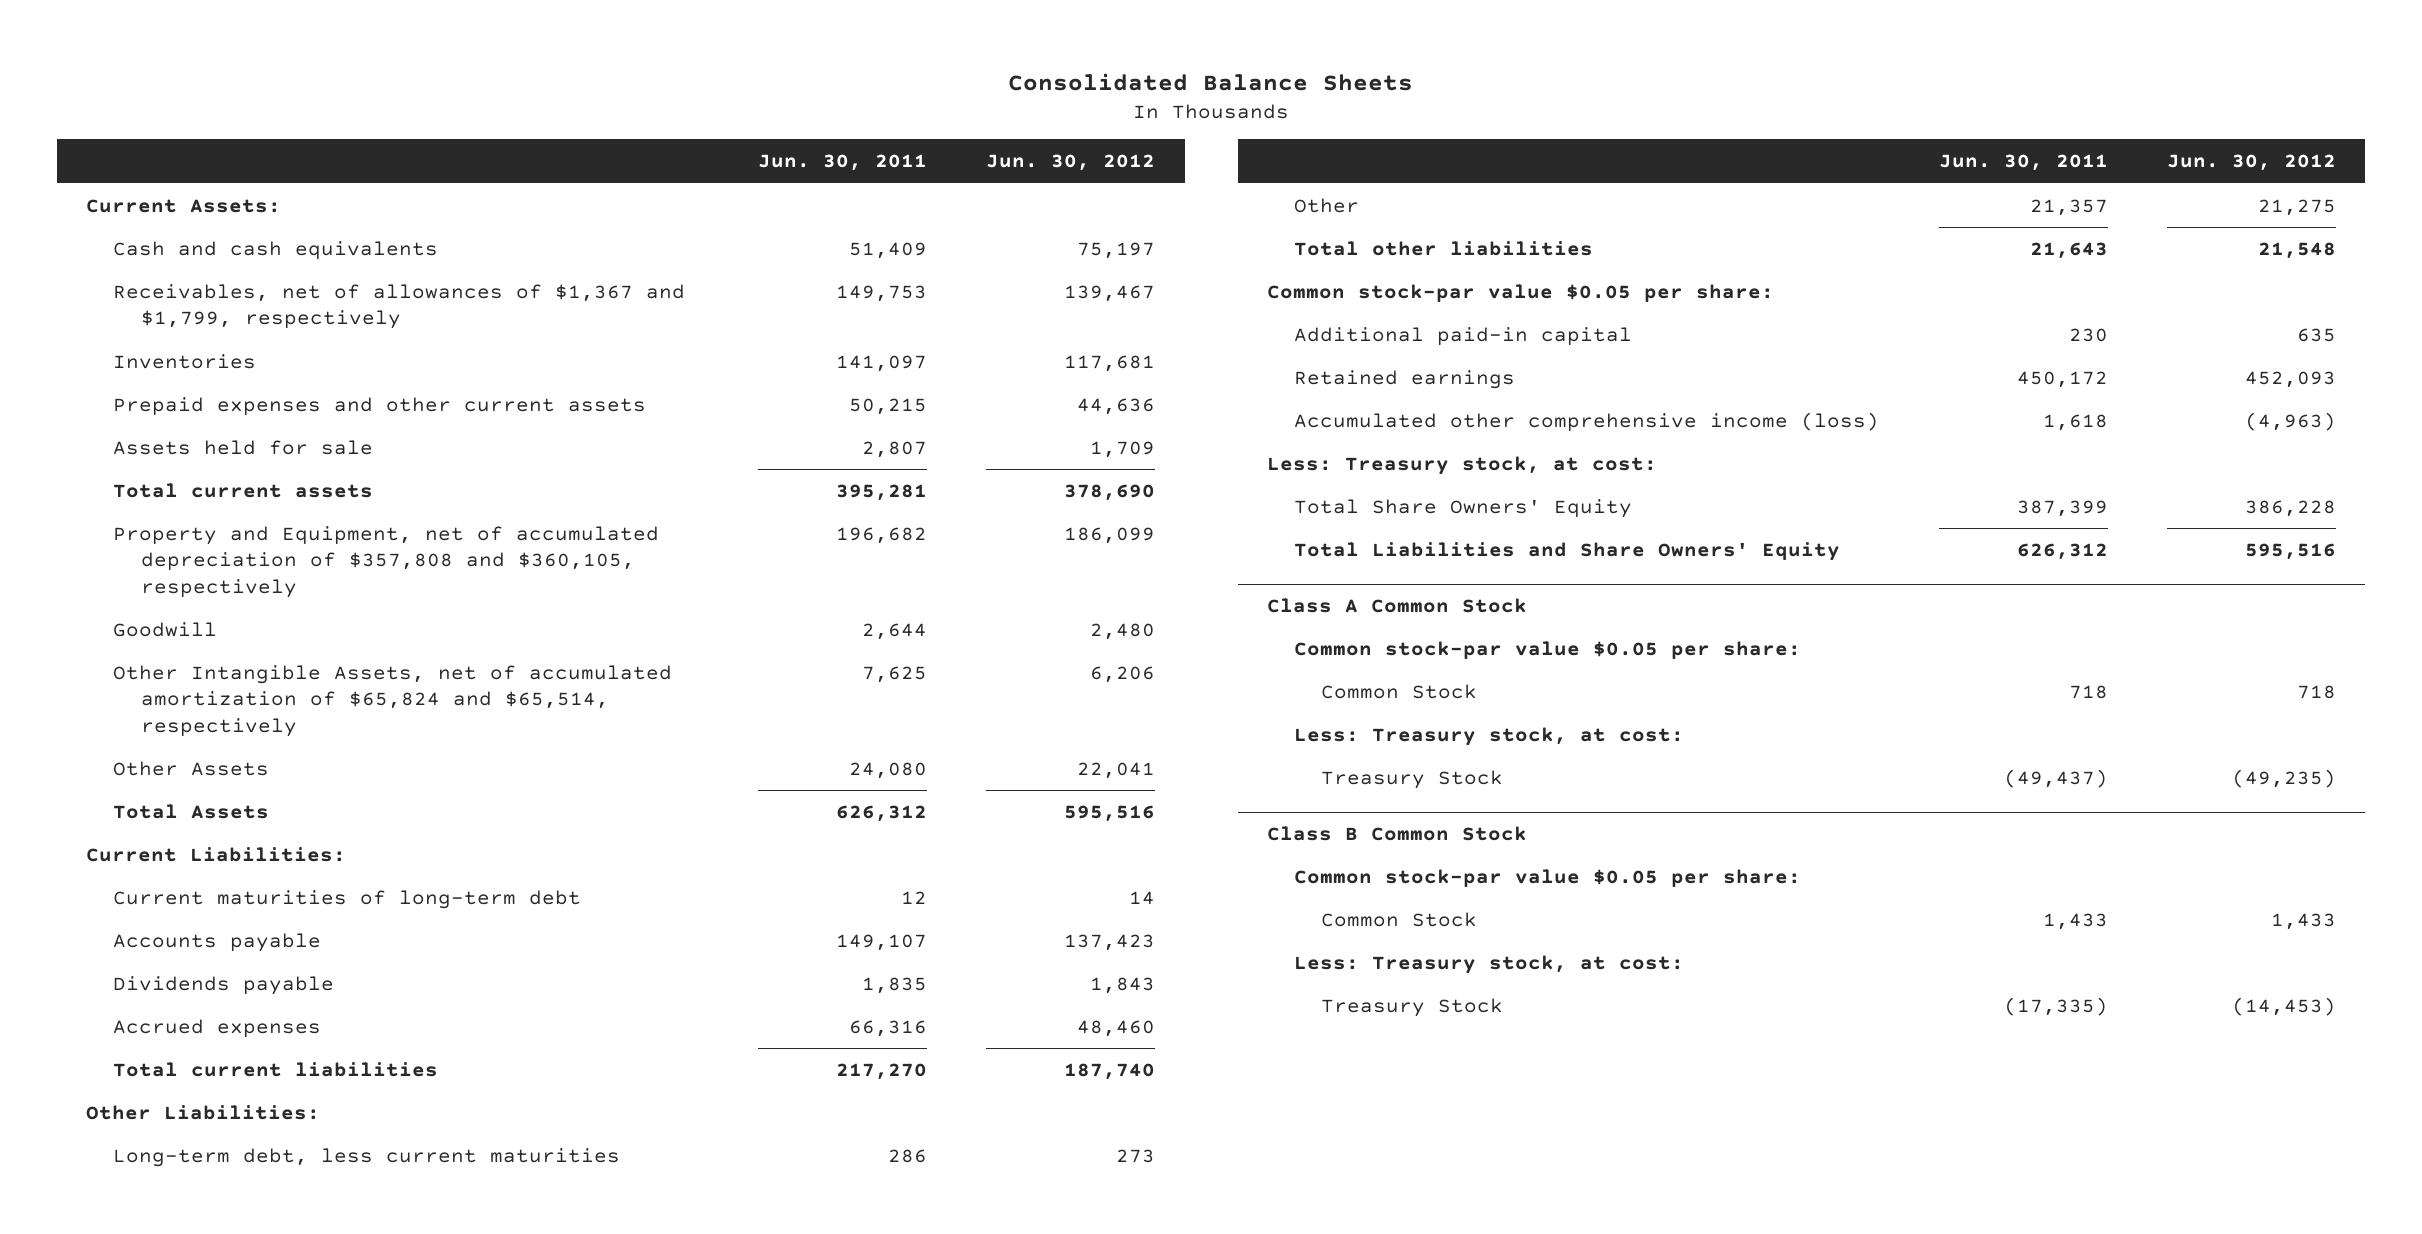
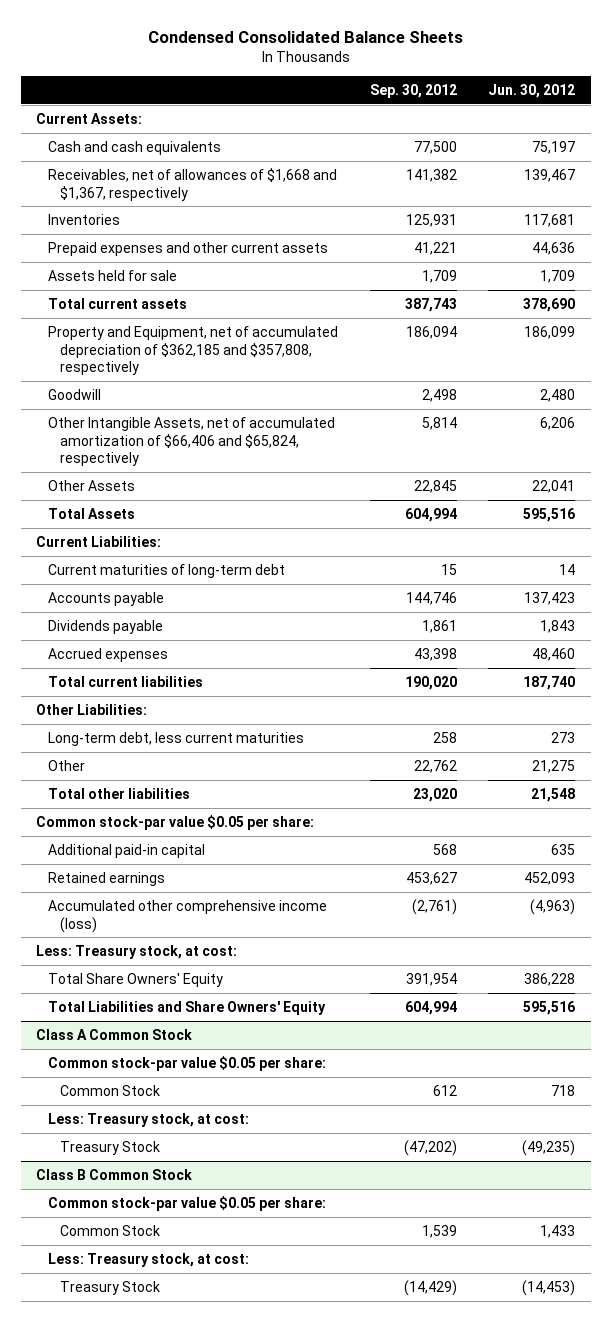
[1008,72,1414,91] Consolidated Balance Sheets -> [147,30,463,43] Condensed Consolidated Balance Sheets
[757,154,927,172] Jun. 30, 2011 -> none
none -> [369,84,457,99] Sep. 30, 2012
[113,283,686,330] Receivables, net of allowances of $1,367 and $1,799, respectively -> [48,167,338,201] Receivables, net of allowances of $1,668 and $1,367, respectively
[113,525,660,598] Property and Equipment, net of accumulated depreciation of $357,808 and $360,105, respectively -> [48,325,339,376] Property and Equipment, net of accumulated depreciation of $362,185 and $357,808, respectively
[113,664,673,737] Other Intangible Assets, net of accumulated amortization of $65,824 and $65,514, respectively -> [48,416,336,467] Other Intangible Assets, net of accumulated amortization of $66,406 and $65,824, respectively

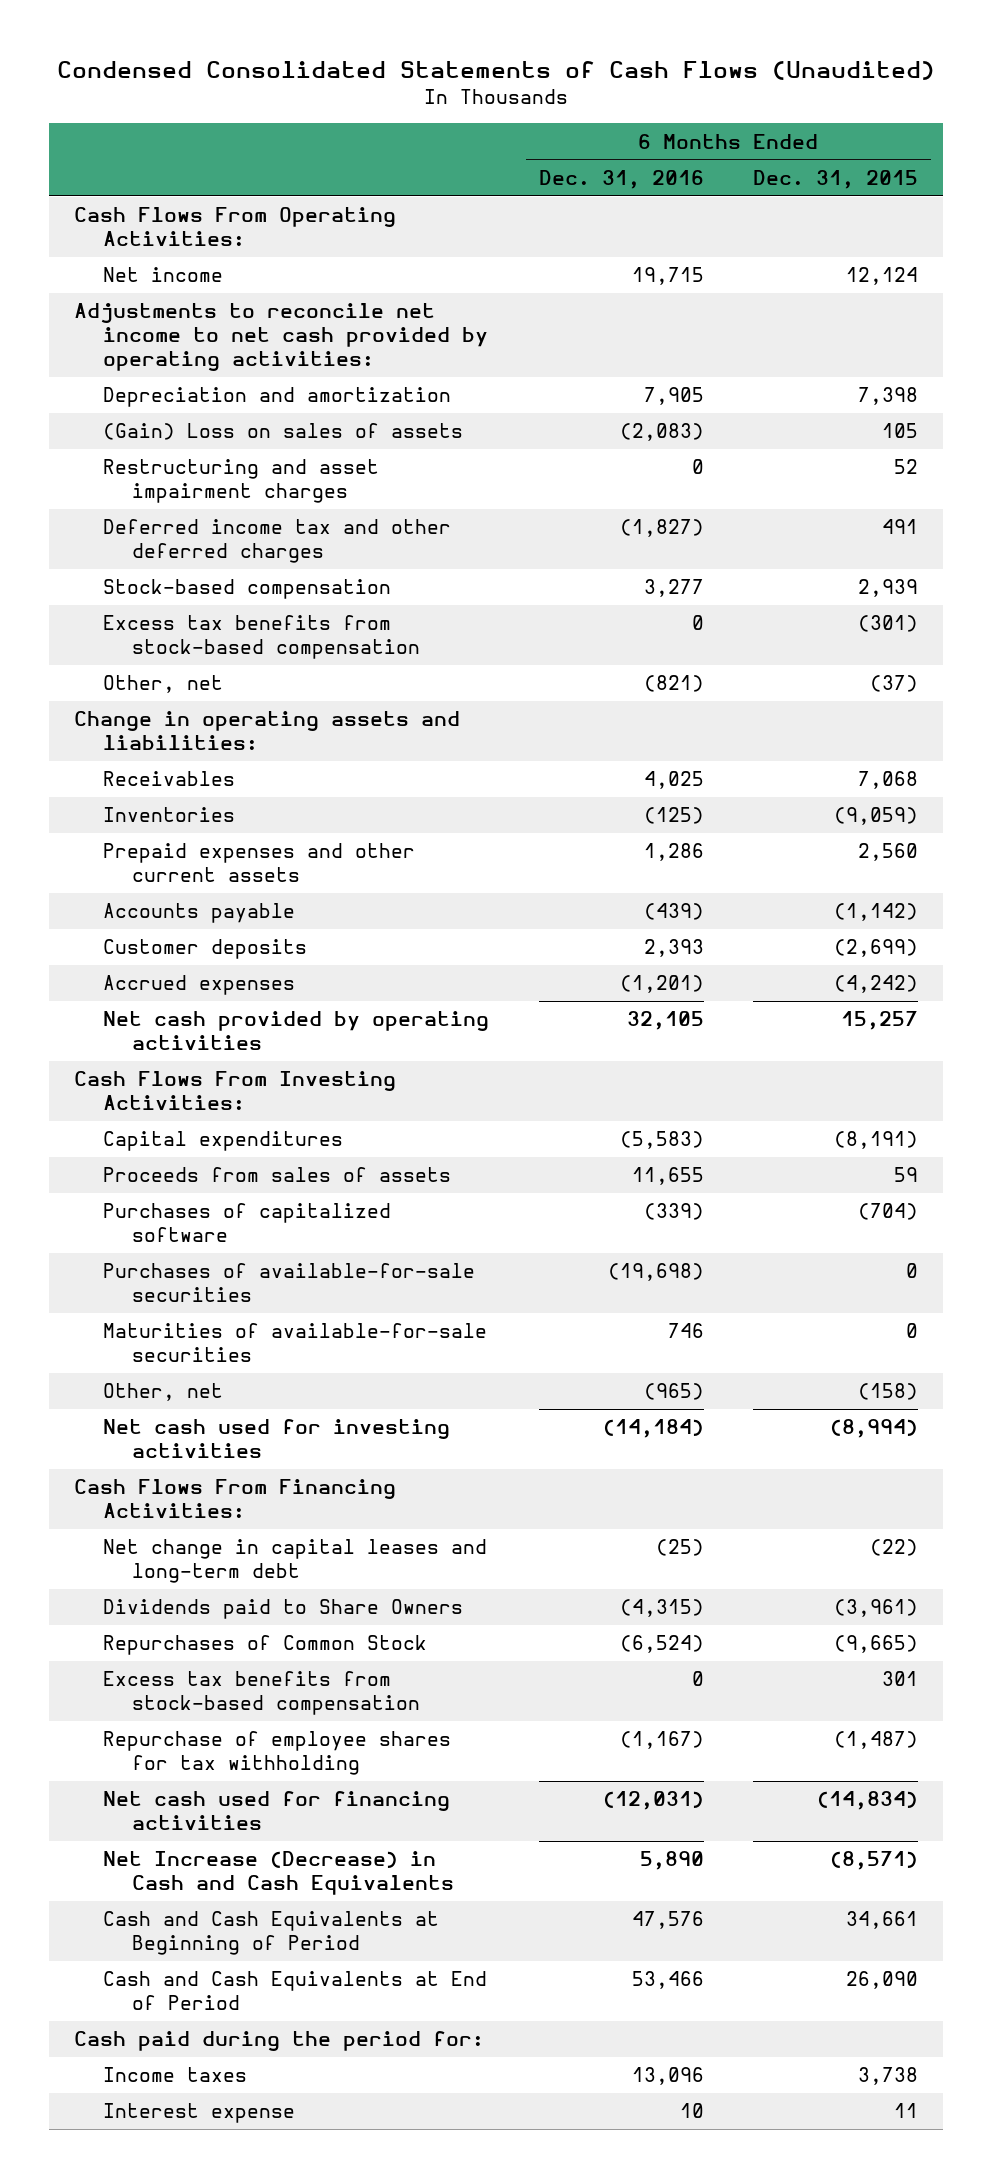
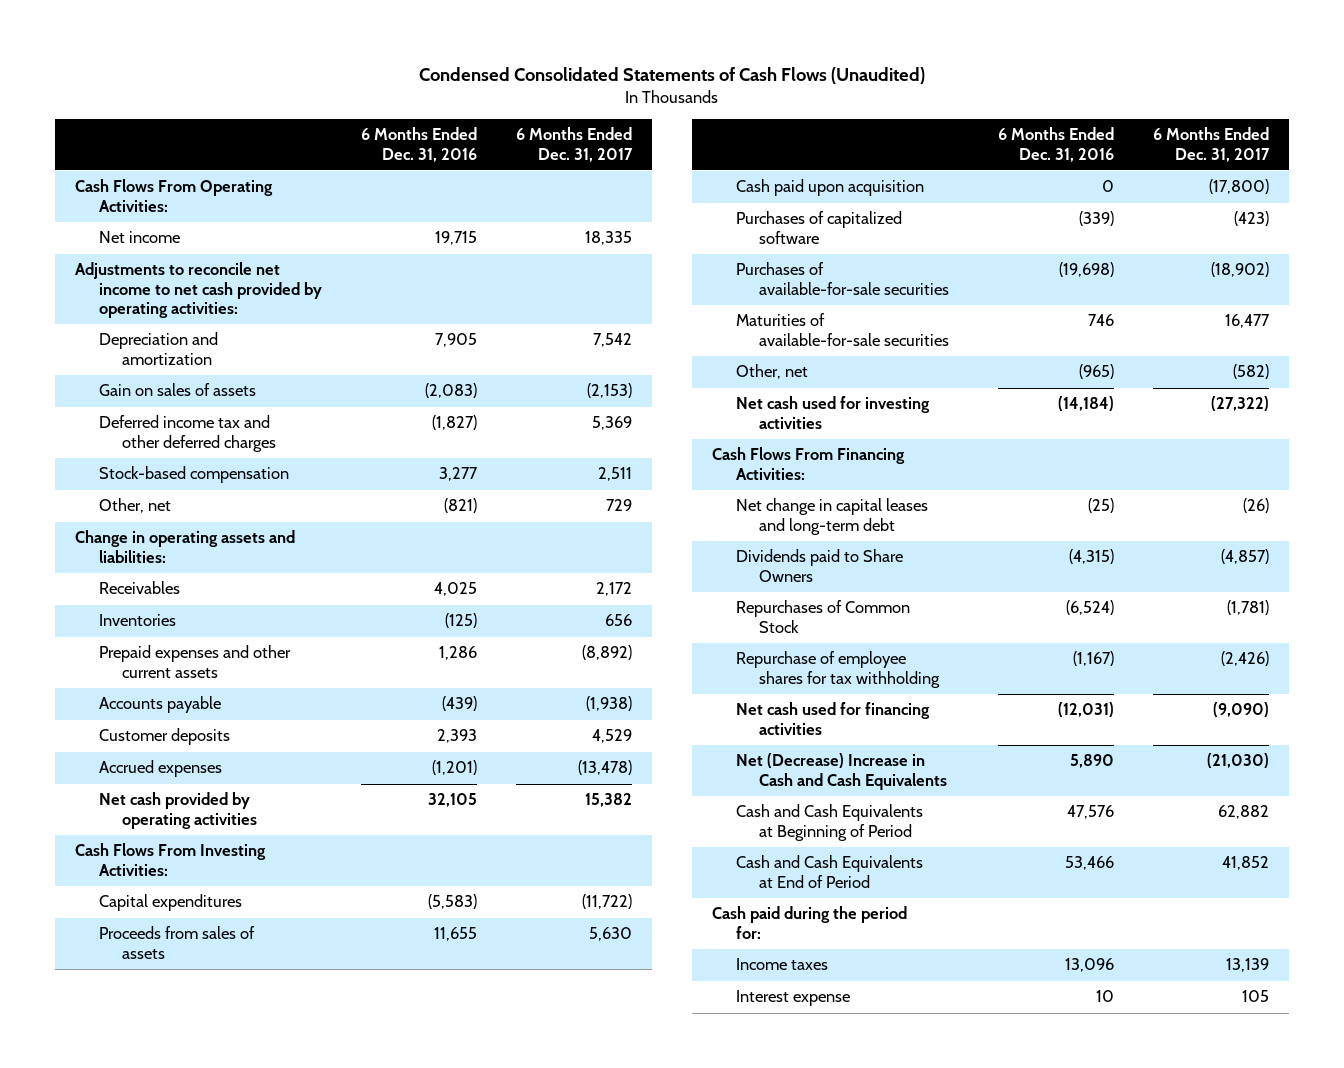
[753,170,919,190] Dec. 31, 2015 -> none
none -> [516,127,634,162] 6 Months Ended Dec. 31, 2017
[102,459,379,504] Restructuring and asset impairment charges -> none
[102,423,463,441] (Gain) Loss on sales of assets -> [98,383,256,397] Gain on sales of assets
[102,615,421,660] Excess tax benefits from stock-based compensation -> none
none -> [735,179,924,197] Cash paid upon acquisition
[102,1671,421,1716] Excess tax benefits from stock-based compensation -> none
[102,1851,455,1896] Net Increase (Decrease) in Cash and Cash Equivalents -> [735,753,948,790] Net (Decrease) Increase in Cash and Cash Equivalents

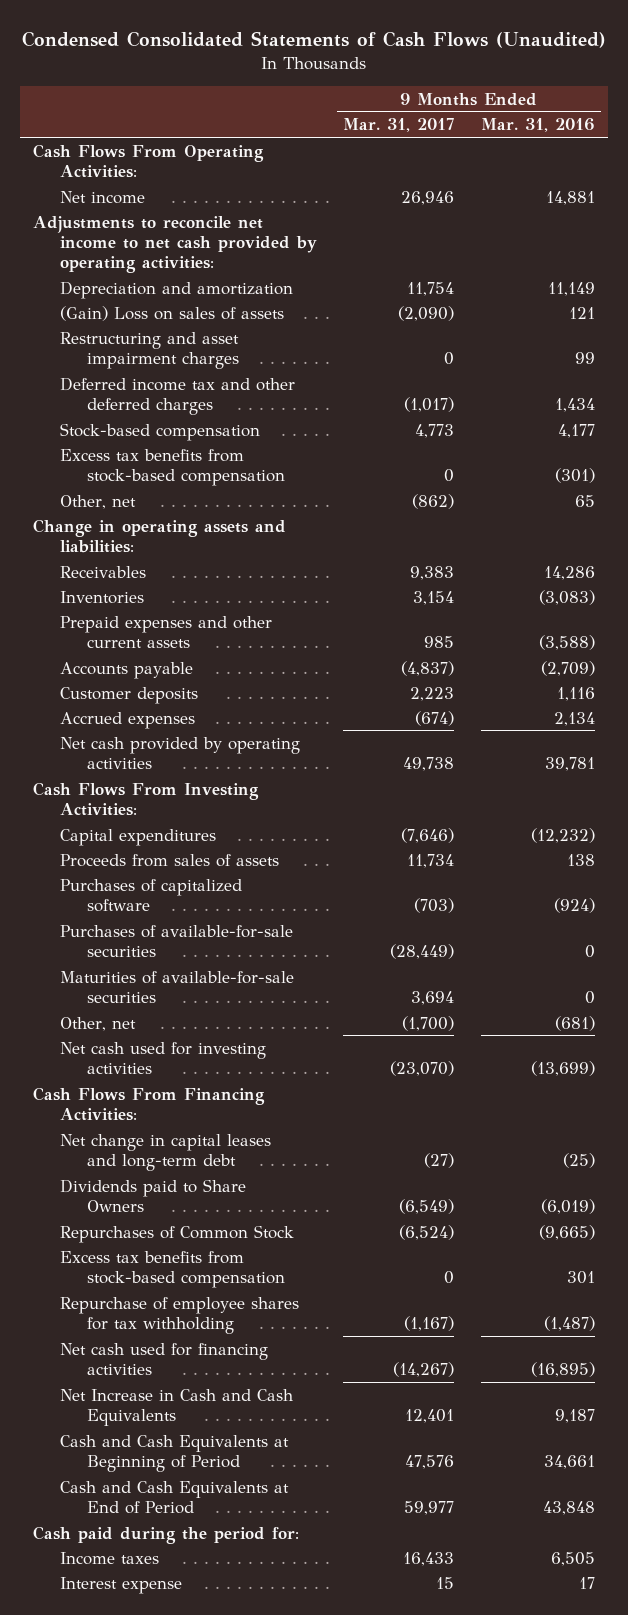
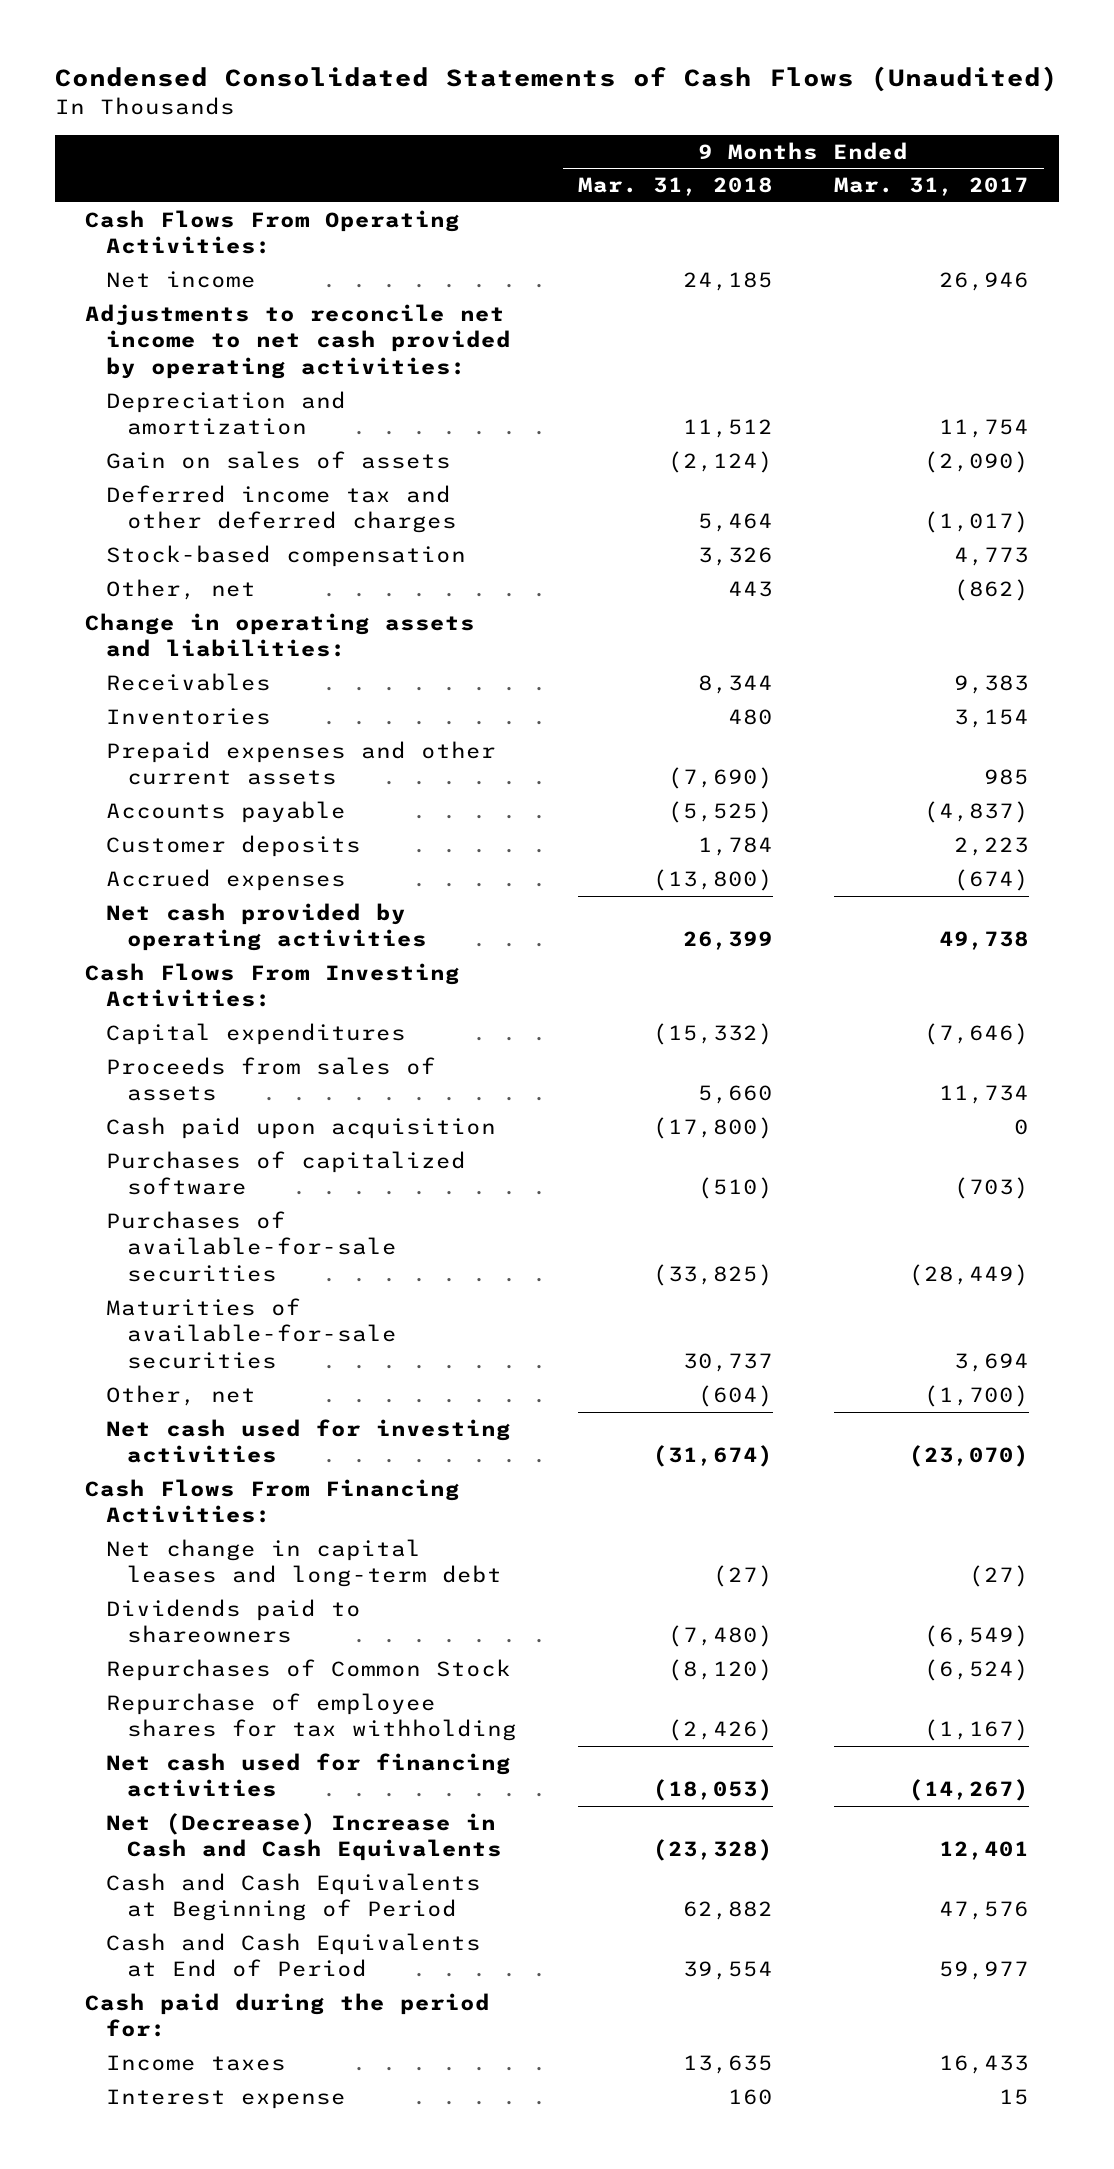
[480,118,595,133] Mar. 31, 2016 -> none
none -> [577,177,773,197] Mar. 31, 2018
[59,331,239,369] Restructuring and asset impairment charges -> none
[59,305,284,321] (Gain) Loss on sales of assets -> [105,450,451,469] Gain on sales of assets
[59,448,285,486] Excess tax benefits from stock-based compensation -> none
none -> [105,1116,496,1139] Cash paid upon acquisition
[59,1178,246,1212] Dividends paid to Share Owners -> [105,1598,361,1644] Dividends paid to shareowners
[59,1250,285,1288] Excess tax benefits from stock-based compensation -> none
[59,1388,293,1426] Net Increase in Cash and Cash Equivalents -> [105,1812,503,1862] Net (Decrease) Increase in Cash and Cash Equivalents

